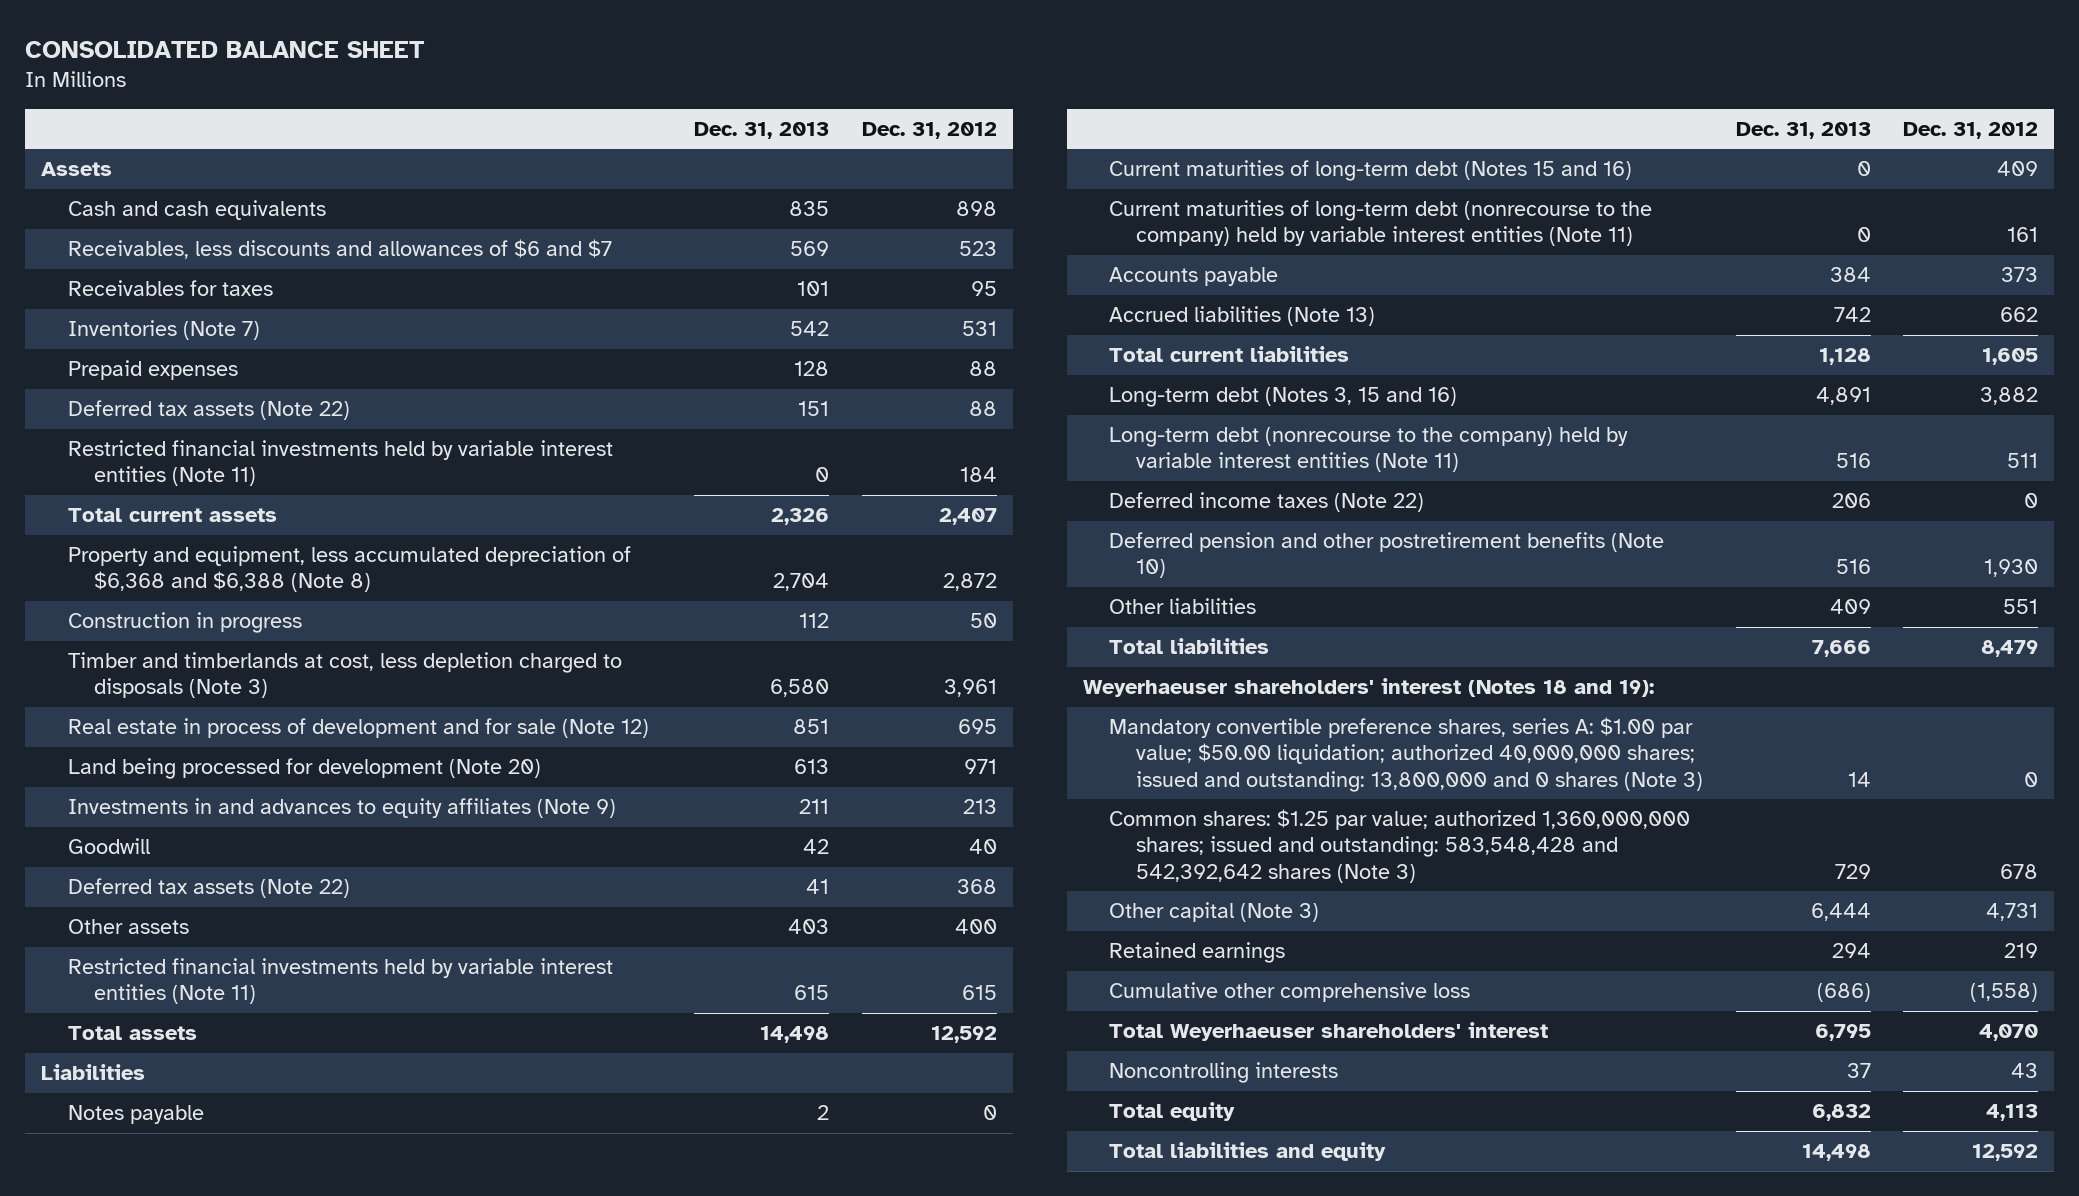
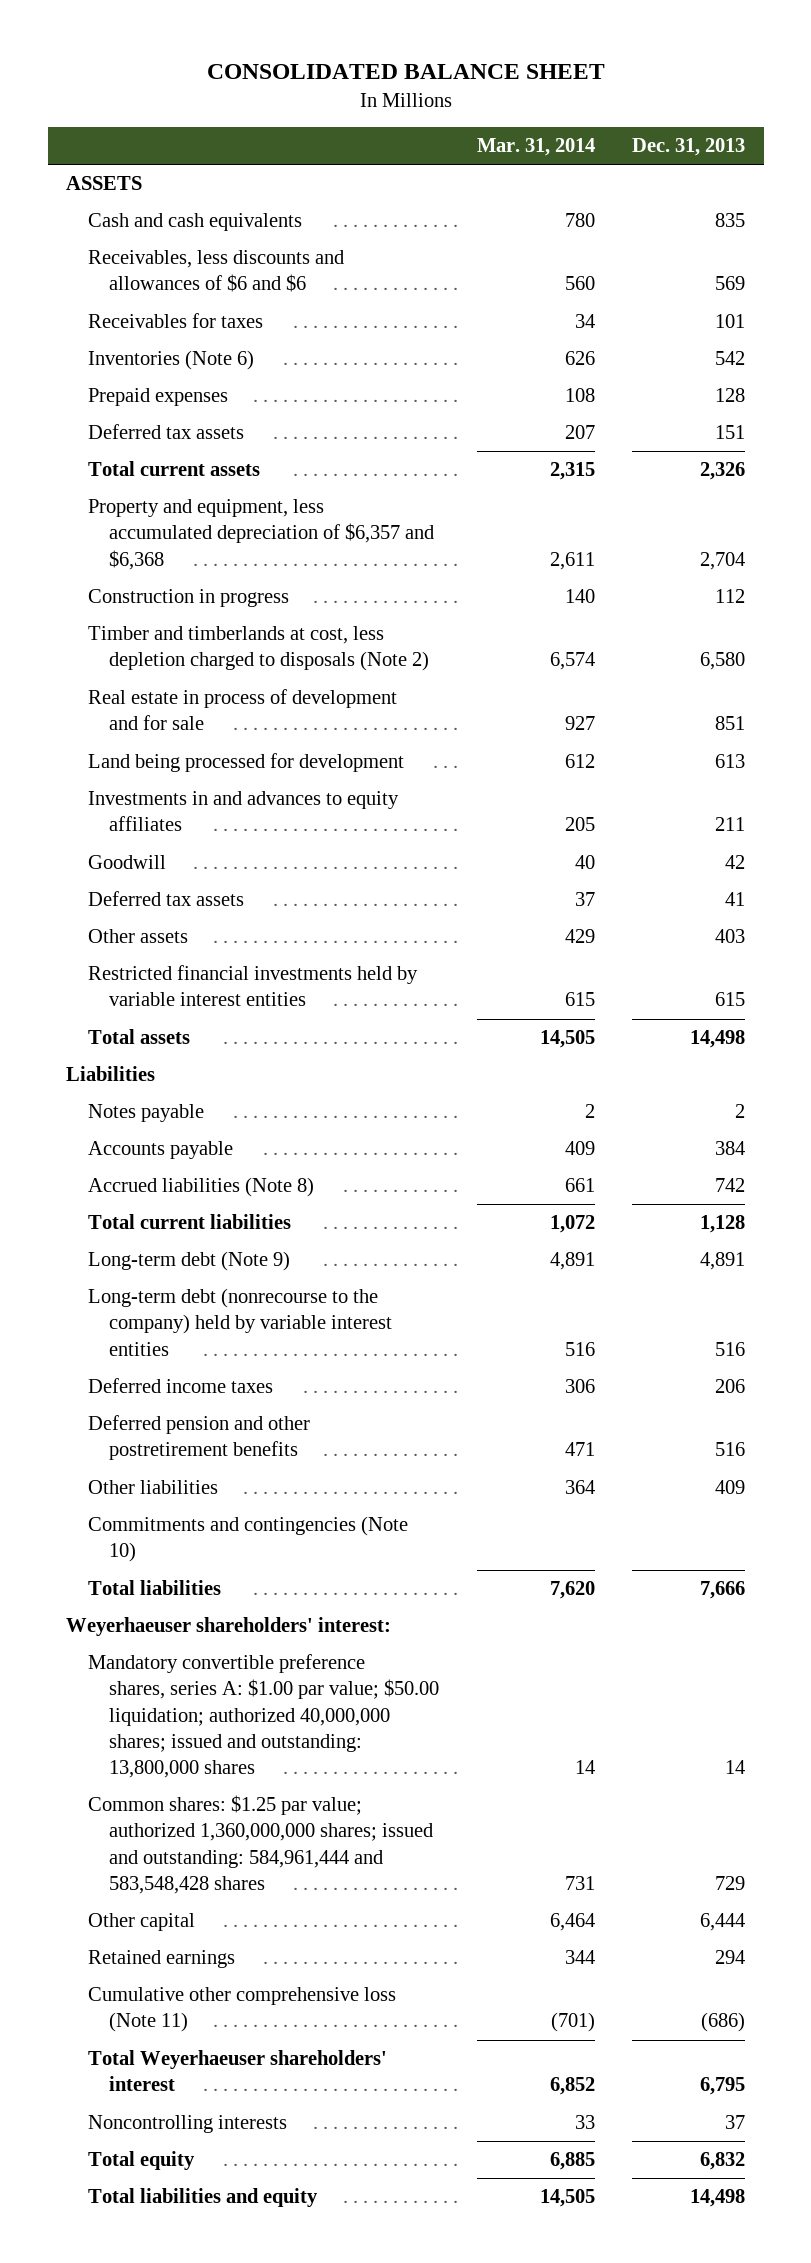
[861,121,997,139] Dec. 31, 2012 -> none
none -> [476,138,595,157] Mar. 31, 2014
[41,162,113,177] Assets -> [66,176,143,191] ASSETS
[67,239,612,260] Receivables, less discounts and allowances of $6 and $7 -> [87,250,344,293] Receivables, less discounts and allowances of $6 and $6
[67,320,260,341] Inventories (Note 7) -> [87,350,254,371] Inventories (Note 6)
[67,440,613,487] Restricted financial investments held by variable interest entities (Note 11) -> none
[67,400,350,421] Deferred tax assets (Note 22) -> [87,424,244,440] Deferred tax assets
[67,546,631,593] Property and equipment, less accumulated depreciation of $6,368 and $6,388 (Note 8) -> [87,499,435,570] Property and equipment, less accumulated depreciation of $6,357 and $6,368
[67,652,622,699] Timber and timberlands at cost, less depletion charged to disposals (Note 3) -> [87,626,430,672] Timber and timberlands at cost, less depletion charged to disposals (Note 2)
[67,718,649,739] Real estate in process of development and for sale (Note 12) -> [87,689,397,731] Real estate in process of development and for sale
[67,758,541,780] Land being processed for development (Note 20) -> [87,753,404,773] Land being processed for development
[67,798,616,819] Investments in and advances to equity affiliates (Note 9) -> [87,791,399,832] Investments in and advances to equity affiliates
[67,878,350,899] Deferred tax assets (Note 22) -> [87,891,244,907] Deferred tax assets
[67,958,613,1005] Restricted financial investments held by variable interest entities (Note 11) -> [87,965,418,1007] Restricted financial investments held by variable interest entities
[1109,160,1633,182] Current maturities of long-term debt (Notes 15 and 16) -> none
[1109,200,1653,247] Current maturities of long-term debt (nonrecourse to the company) held by variable interest entities (Note 11) -> none
[1109,306,1376,327] Accrued liabilities (Note 13) -> [87,1177,314,1198] Accrued liabilities (Note 8)
[1109,387,1458,408] Long-term debt (Notes 3, 15 and 16) -> [87,1251,290,1272] Long-term debt (Note 9)
[1109,427,1629,473] Long-term debt (nonrecourse to the company) held by variable interest entities (Note 11) -> [87,1288,393,1356] Long-term debt (nonrecourse to the company) held by variable interest entities
[1109,492,1425,513] Deferred income taxes (Note 22) -> [87,1378,273,1394] Deferred income taxes
[1109,532,1665,579] Deferred pension and other postretirement benefits (Note 10) -> [87,1415,310,1461] Deferred pension and other postretirement benefits
none -> [87,1516,408,1563] Commitments and contingencies (Note 10)
[1082,678,1654,698] Weyerhaeuser shareholders' interest (Notes 18 and 19): -> [66,1617,392,1637] Weyerhaeuser shareholders' interest:
[1109,717,1704,792] Mandatory convertible preference shares, series A: $1.00 par value; $50.00 liquidation; authorized 40,000,000 shares; issued and outstanding: 13,800,000 and 0 shares (Note 3) -> [87,1654,440,1778] Mandatory convertible preference shares, series A: $1.00 par value; $50.00 liquidation; authorized 40,000,000 shares; issued and outstanding: 13,800,000 shares
[1109,809,1691,883] Common shares: $1.25 par value; authorized 1,360,000,000 shares; issued and outstanding: 583,548,428 and 542,392,642 shares (Note 3) -> [87,1795,434,1894] Common shares: $1.25 par value; authorized 1,360,000,000 shares; issued and outstanding: 584,961,444 and 583,548,428 shares
[1109,902,1320,923] Other capital (Note 3) -> [87,1913,195,1932] Other capital
[1109,982,1471,1003] Cumulative other comprehensive loss -> [87,1987,396,2033] Cumulative other comprehensive loss (Note 11)

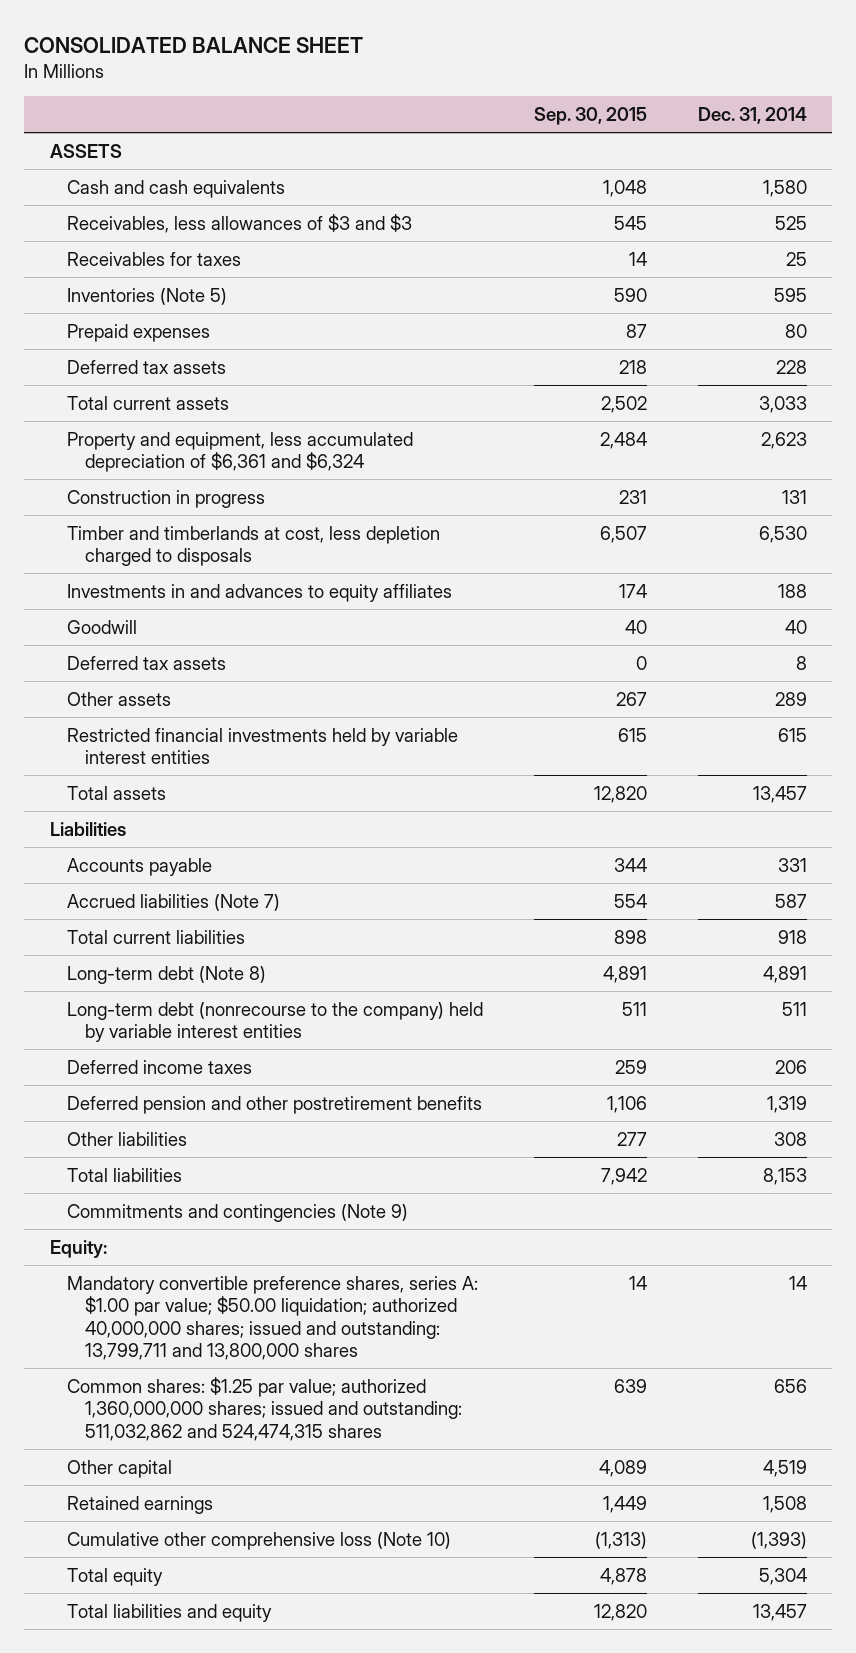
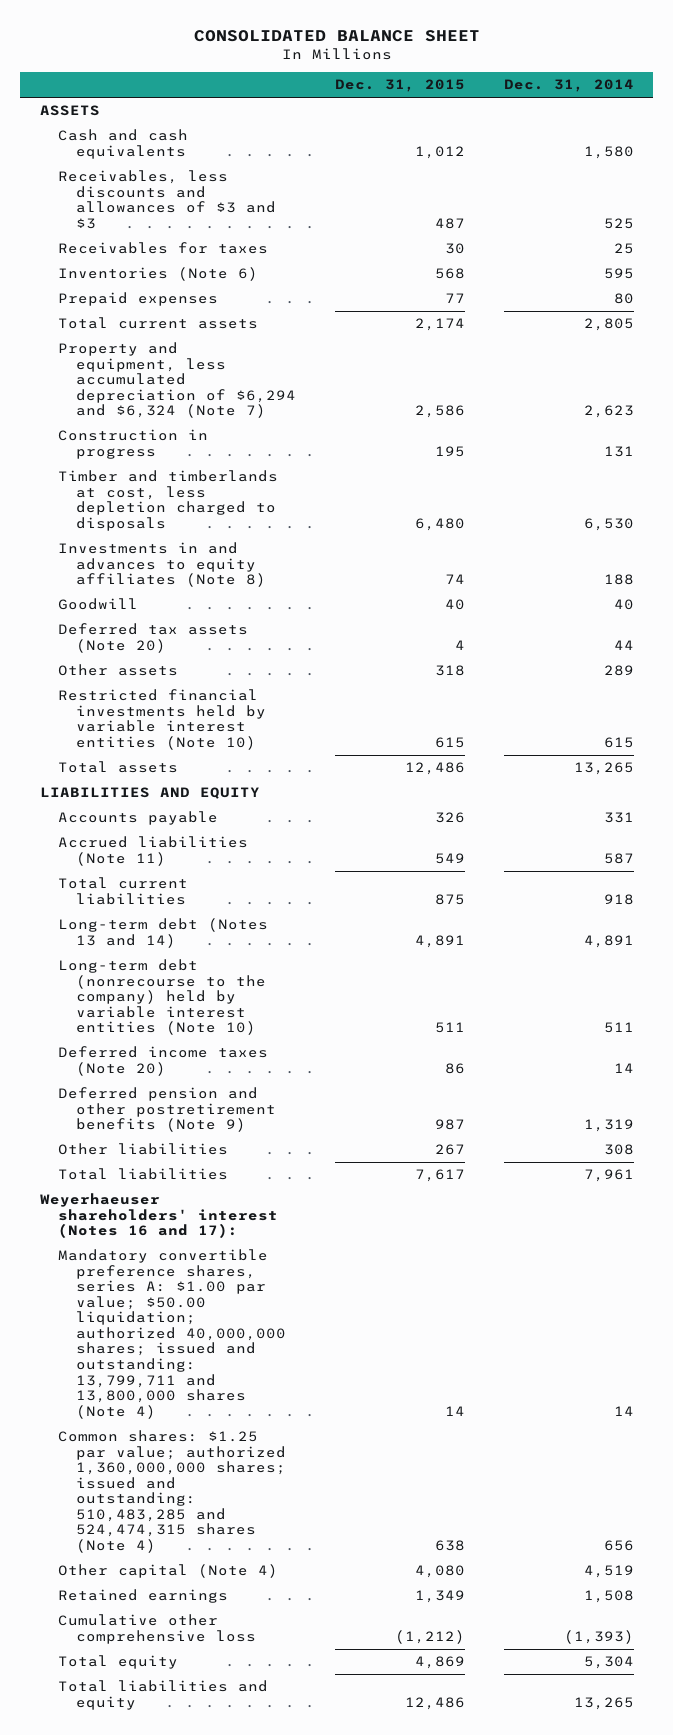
[533,107,647,126] Sep. 30, 2015 -> none
none -> [334,79,465,93] Dec. 31, 2015
[67,213,413,233] Receivables, less allowances of $3 and $3 -> [57,170,277,229] Receivables, less discounts and allowances of $3 and $3
[67,287,228,305] Inventories (Note 5) -> [57,267,258,282] Inventories (Note 6)
[67,359,227,374] Deferred tax assets -> none
[758,395,807,413] 3,033 -> [583,318,634,332] 2,805
[67,431,414,473] Property and equipment, less accumulated depreciation of $6,361 and $6,324 -> [57,342,297,419] Property and equipment, less accumulated depreciation of $6,294 and $6,324 (Note 7)
[67,583,453,602] Investments in and advances to equity affiliates -> [57,542,267,588] Investments in and advances to equity affiliates (Note 8)
[67,655,227,670] Deferred tax assets -> [57,623,248,653] Deferred tax assets (Note 20)
[795,655,807,670] 8 -> [613,639,634,650] 44
[49,821,126,836] Liabilities -> none
[67,727,459,765] Restricted financial investments held by variable interest entities -> [57,689,267,750] Restricted financial investments held by variable interest entities (Note 10)
[752,785,807,803] 13,457 -> [573,762,634,776] 13,265
none -> [39,787,260,800] LIABILITIES AND EQUITY
[67,893,281,911] Accrued liabilities (Note 7) -> [57,836,248,866] Accrued liabilities (Note 11)
[67,965,267,984] Long-term debt (Note 8) -> [57,918,268,948] Long-term debt (Notes 13 and 14)
[67,1001,484,1043] Long-term debt (nonrecourse to the company) held by variable interest entities -> [57,959,267,1036] Long-term debt (nonrecourse to the company) held by variable interest entities (Note 10)
[67,1059,253,1074] Deferred income taxes -> [57,1046,268,1076] Deferred income taxes (Note 20)
[774,1059,807,1074] 206 -> [613,1062,634,1073] 14
[67,1095,483,1114] Deferred pension and other postretirement benefits -> [57,1087,277,1133] Deferred pension and other postretirement benefits (Note 9)
[67,1203,409,1222] Commitments and contingencies (Note 9) -> none
[49,1239,107,1258] Equity: -> none
[762,1167,807,1185] 8,153 -> [583,1169,634,1183] 7,961
none -> [39,1193,278,1239] Weyerhaeuser shareholders' interest (Notes 16 and 17):
[67,1275,479,1361] Mandatory convertible preference shares, series A: $1.00 par value; $50.00 liquidation; authorized 40,000,000 shares; issued and outstanding: 13,799,711 and 13,800,000 shares -> [57,1249,287,1419] Mandatory convertible preference shares, series A: $1.00 par value; $50.00 liquidation; authorized 40,000,000 shares; issued and outstanding: 13,799,711 and 13,800,000 shares (Note 4)
[67,1376,462,1441] Common shares: $1.25 par value; authorized 1,360,000,000 shares; issued and outstanding: 511,032,862 and 524,474,315 shares -> [57,1430,287,1554] Common shares: $1.25 par value; authorized 1,360,000,000 shares; issued and outstanding: 510,483,285 and 524,474,315 shares (Note 4)
[67,1459,173,1478] Other capital -> [57,1564,278,1579] Other capital (Note 4)
[67,1531,452,1550] Cumulative other comprehensive loss (Note 10) -> [57,1614,257,1644] Cumulative other comprehensive loss
[752,1603,807,1621] 13,457 -> [573,1696,634,1710] 13,265

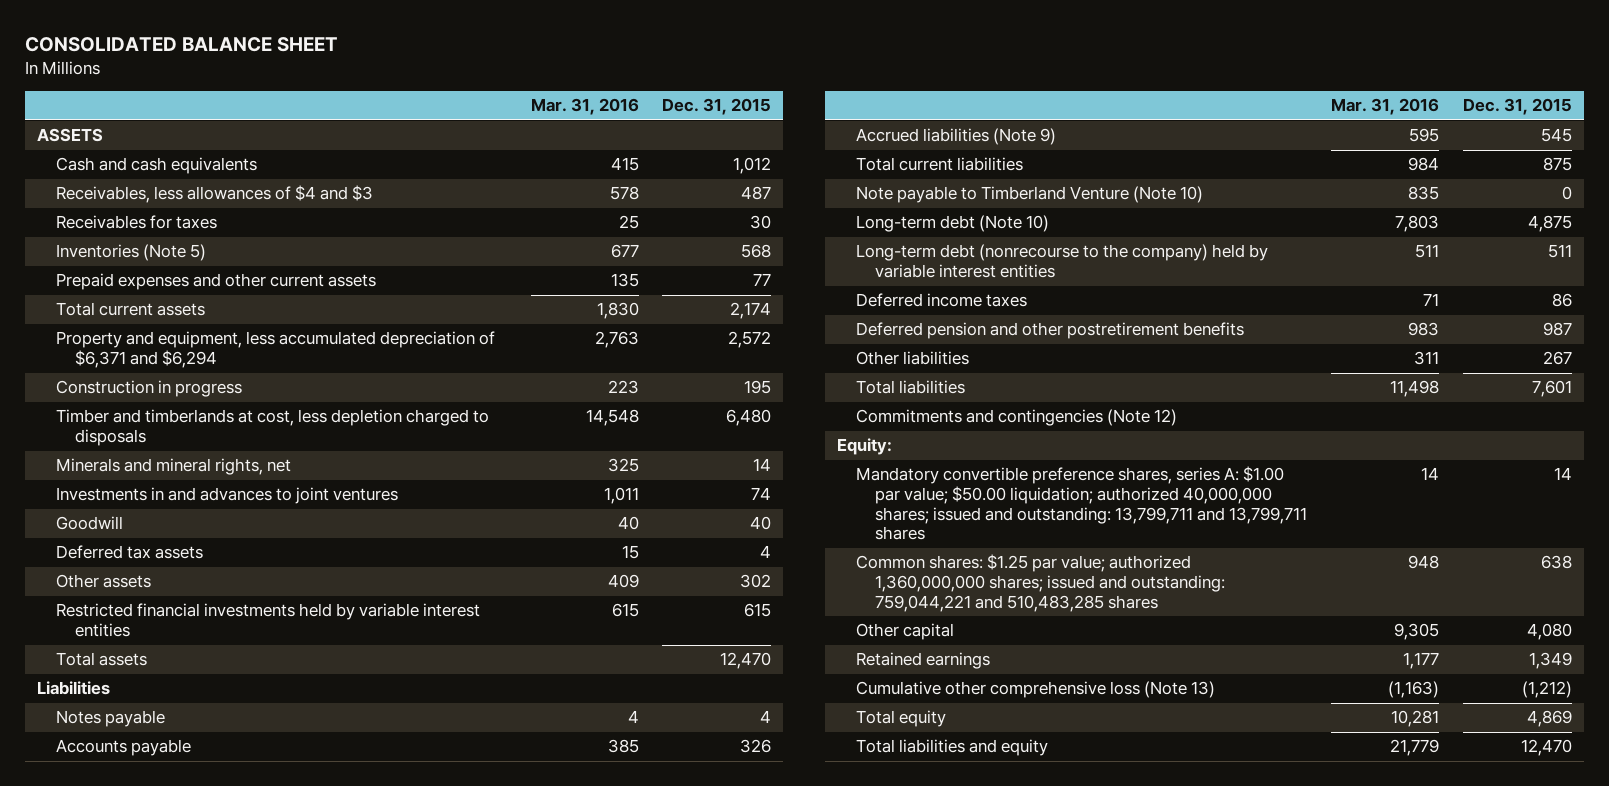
[503,79,634,93] Dec. 31, 2014 -> none
none -> [530,98,639,116] Mar. 31, 2016
[57,170,277,229] Receivables, less discounts and allowances of $3 and $3 -> [55,185,373,204] Receivables, less allowances of $4 and $3
[57,267,258,282] Inventories (Note 6) -> [55,244,206,262] Inventories (Note 5)
[57,292,218,307] Prepaid expenses -> [55,273,376,291] Prepaid expenses and other current assets
[57,342,297,419] Property and equipment, less accumulated depreciation of $6,294 and $6,324 (Note 7) -> [55,331,495,369] Property and equipment, less accumulated depreciation of $6,371 and $6,294
[414,405,465,419] 2,586 -> [728,331,772,349] 2,572
none -> [55,458,291,476] Minerals and mineral rights, net
[57,542,267,588] Investments in and advances to equity affiliates (Note 8) -> [55,487,398,505] Investments in and advances to joint ventures
[39,787,260,800] LIABILITIES AND EQUITY -> none
[57,623,248,653] Deferred tax assets (Note 20) -> [55,545,203,560] Deferred tax assets
[434,665,465,677] 318 -> [740,574,772,589] 302
[57,689,267,750] Restricted financial investments held by variable interest entities (Note 10) -> [55,603,480,638] Restricted financial investments held by variable interest entities
[404,762,465,776] 12,486 -> [720,652,772,670] 12,470
none -> [36,681,110,696] Liabilities
none -> [55,710,165,728] Notes payable
[57,836,248,866] Accrued liabilities (Note 11) -> [856,128,1057,146] Accrued liabilities (Note 9)
[434,852,465,864] 549 -> [1540,128,1572,143] 545
none -> [856,186,1204,204] Note payable to Timberland Venture (Note 10)
[57,918,268,948] Long-term debt (Notes 13 and 14) -> [856,215,1050,233] Long-term debt (Note 10)
[414,934,465,948] 4,891 -> [1527,215,1572,233] 4,875
[57,959,267,1036] Long-term debt (nonrecourse to the company) held by variable interest entities (Note 10) -> [856,244,1269,279] Long-term debt (nonrecourse to the company) held by variable interest entities
[57,1046,268,1076] Deferred income taxes (Note 20) -> [856,293,1028,308] Deferred income taxes
[57,1087,277,1133] Deferred pension and other postretirement benefits (Note 9) -> [856,322,1245,340] Deferred pension and other postretirement benefits
[39,1193,278,1239] Weyerhaeuser shareholders' interest (Notes 16 and 17): -> none
[414,1169,465,1183] 7,617 -> [1531,380,1572,398] 7,601
none -> [856,409,1178,427] Commitments and contingencies (Note 12)
none -> [837,438,893,456] Equity:
[57,1249,287,1419] Mandatory convertible preference shares, series A: $1.00 par value; $50.00 liquidation; authorized 40,000,000 shares; issued and outstanding: 13,799,711 and 13,800,000 shares (Note 4) -> [856,466,1308,541] Mandatory convertible preference shares, series A: $1.00 par value; $50.00 liquidation; authorized 40,000,000 shares; issued and outstanding: 13,799,711 and 13,799,711 shares
[57,1430,287,1554] Common shares: $1.25 par value; authorized 1,360,000,000 shares; issued and outstanding: 510,483,285 and 524,474,315 shares (Note 4) -> [856,554,1226,612] Common shares: $1.25 par value; authorized 1,360,000,000 shares; issued and outstanding: 759,044,221 and 510,483,285 shares
[57,1564,278,1579] Other capital (Note 4) -> [856,623,955,641] Other capital
[57,1614,257,1644] Cumulative other comprehensive loss -> [856,681,1216,699] Cumulative other comprehensive loss (Note 13)
[404,1696,465,1710] 12,486 -> [1520,739,1572,757] 12,470

